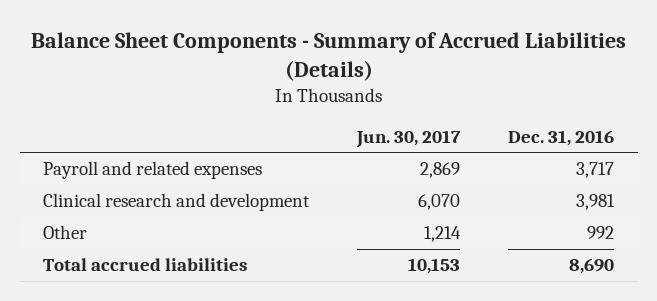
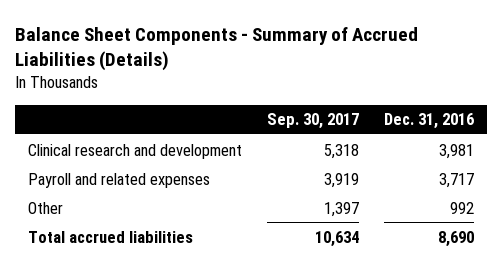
[356,129,462,148] Jun. 30, 2017 -> none
none -> [267,113,360,130] Sep. 30, 2017
[43,161,263,180] Payroll and related expenses -> [27,172,210,188] Payroll and related expenses

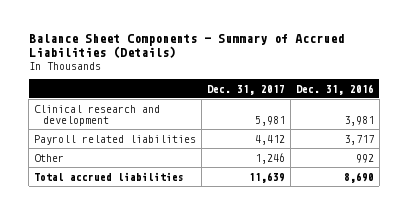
[267,113,360,130] Sep. 30, 2017 -> none
none -> [207,84,286,95] Dec. 31, 2017
[27,172,210,188] Payroll and related expenses -> [34,134,197,145] Payroll related liabilities

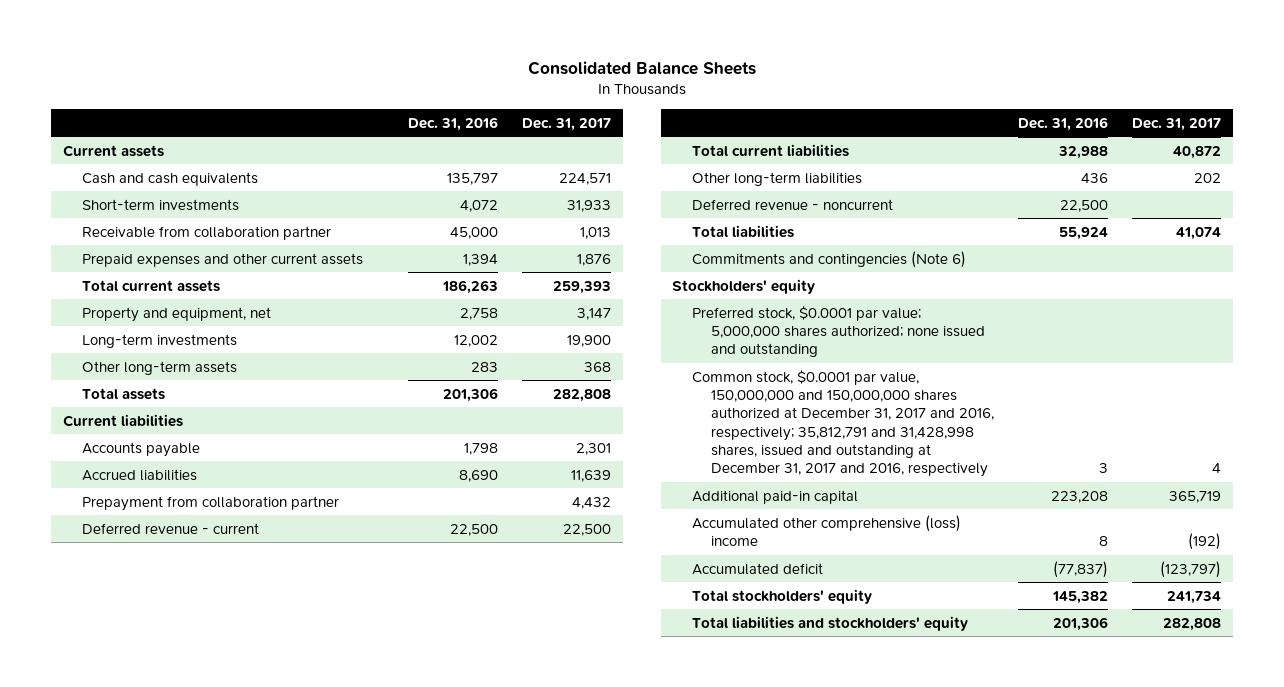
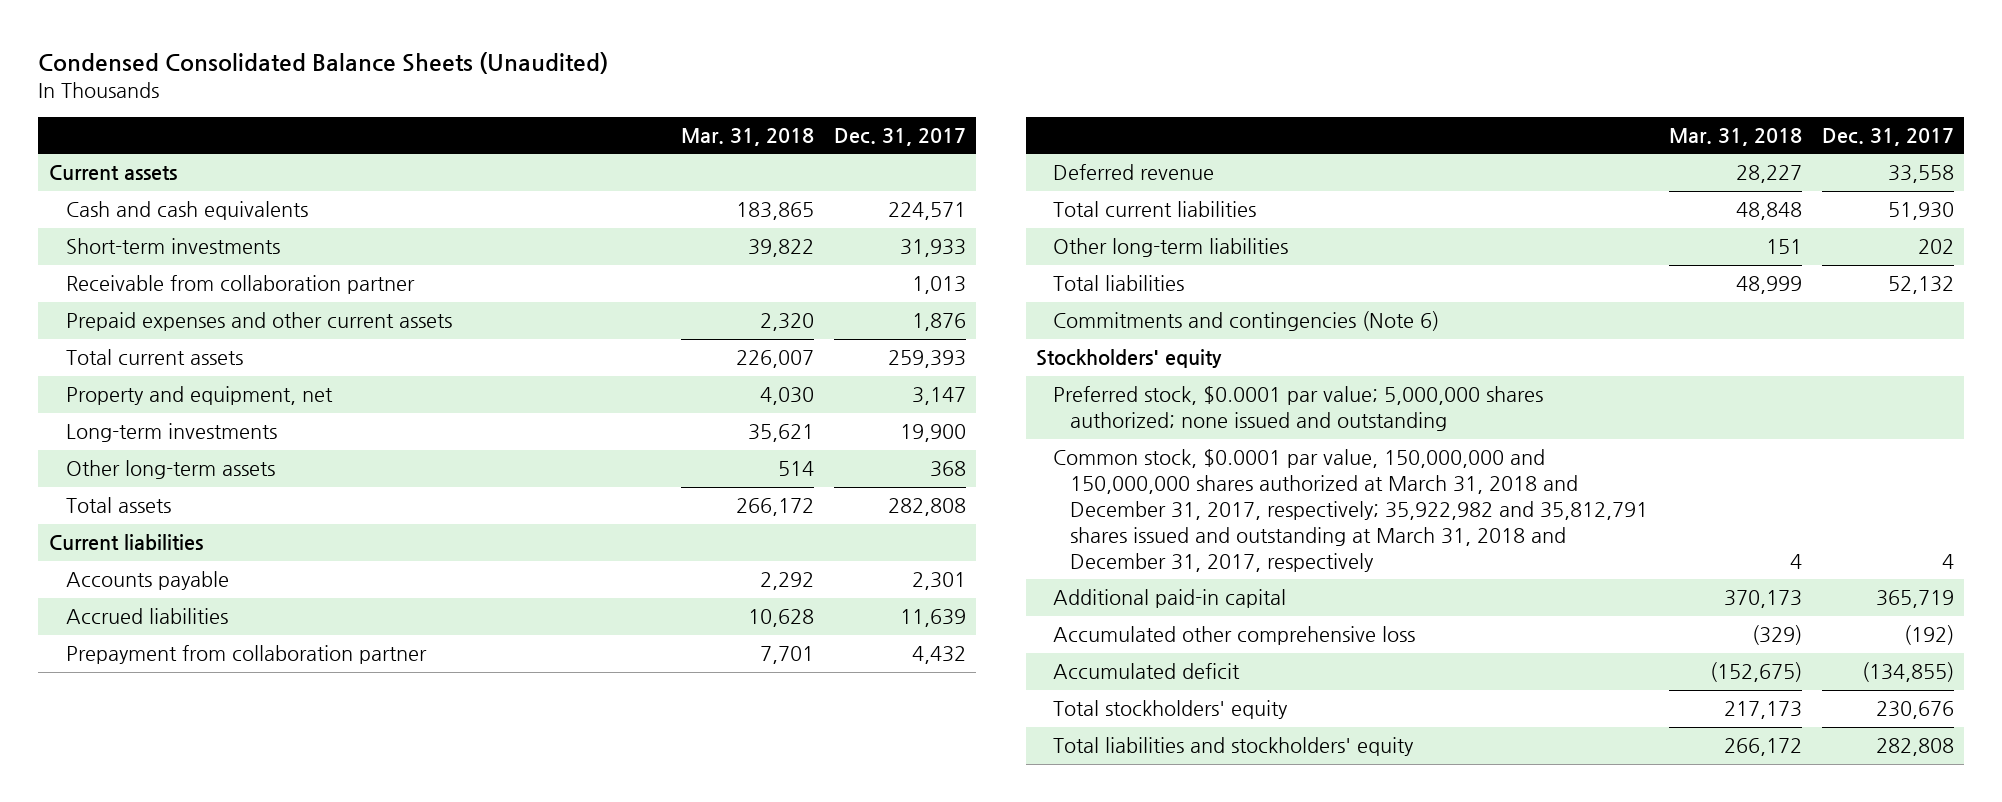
[527,60,756,75] Consolidated Balance Sheets -> [38,51,609,74] Condensed Consolidated Balance Sheets (Unaudited)
[408,116,499,131] Dec. 31, 2016 -> none
none -> [680,128,814,147] Mar. 31, 2018
[81,522,259,534] Deferred revenue - current -> [1053,164,1215,181] Deferred revenue
[563,523,612,536] 22,500 -> [1887,165,1954,184] 33,558
[1172,145,1221,159] 40,872 -> [1887,202,1954,221] 51,930
[691,198,893,210] Deferred revenue - noncurrent -> none
[1175,226,1221,240] 41,074 -> [1887,276,1954,295] 52,132
[691,369,995,478] Common stock, $0.0001 par value, 150,000,000 and 150,000,000 shares authorized at December 31, 2017 and 2016, respectively; 35,812,791 and 31,428,998 shares, issued and outstanding at December 31, 2017 and 2016, respectively -> [1053,449,1649,572] Common stock, $0.0001 par value, 150,000,000 and 150,000,000 shares authorized at March 31, 2018 and December 31, 2017, respectively; 35,922,982 and 35,812,791 shares issued and outstanding at March 31, 2018 and December 31, 2017, respectively
[691,514,961,547] Accumulated other comprehensive (loss) income -> [1053,626,1416,646] Accumulated other comprehensive loss
[1159,560,1221,578] (123,797) -> [1861,662,1954,683] (134,855)
[1166,590,1221,604] 241,734 -> [1875,701,1954,720] 230,676

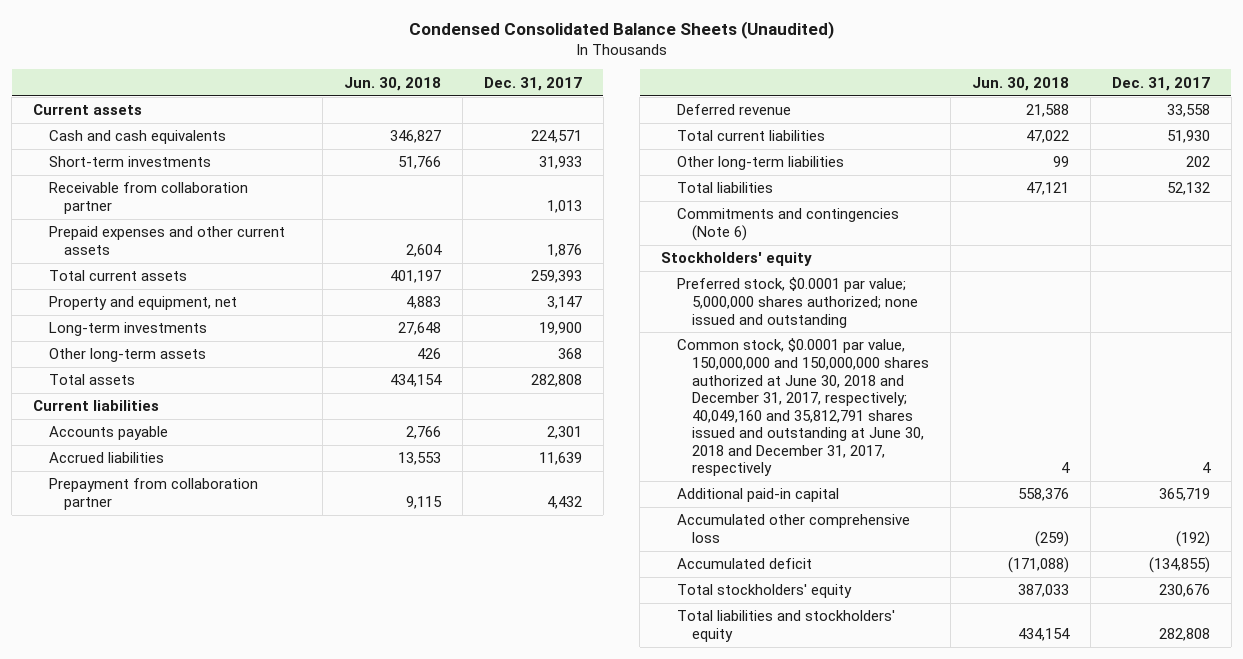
[680,128,814,147] Mar. 31, 2018 -> none
none -> [343,76,441,91] Jun. 30, 2018
[1053,449,1649,572] Common stock, $0.0001 par value, 150,000,000 and 150,000,000 shares authorized at March 31, 2018 and December 31, 2017, respectively; 35,922,982 and 35,812,791 shares issued and outstanding at March 31, 2018 and December 31, 2017, respectively -> [676,338,930,477] Common stock, $0.0001 par value, 150,000,000 and 150,000,000 shares authorized at June 30, 2018 and December 31, 2017, respectively; 40,049,160 and 35,812,791 shares issued and outstanding at June 30, 2018 and December 31, 2017, respectively

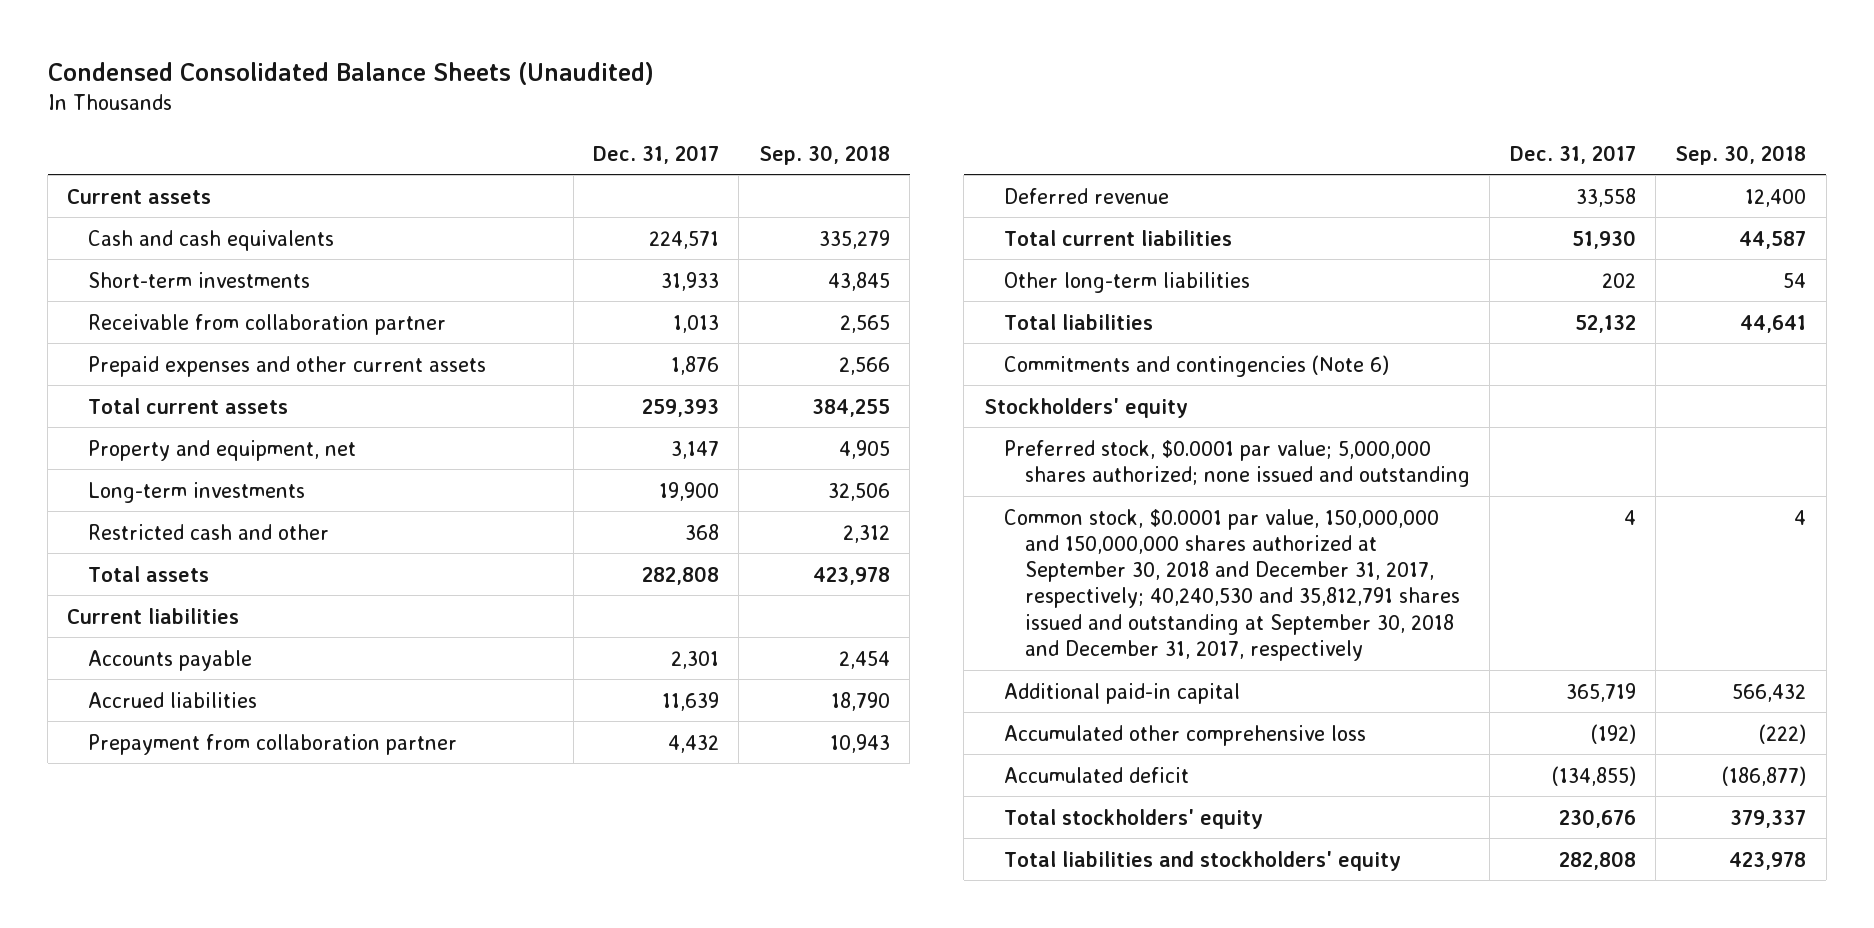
[343,76,441,91] Jun. 30, 2018 -> none
none -> [758,144,890,165] Sep. 30, 2018
[48,348,206,363] Other long-term assets -> [87,523,329,540] Restricted cash and other
[676,338,930,477] Common stock, $0.0001 par value, 150,000,000 and 150,000,000 shares authorized at June 30, 2018 and December 31, 2017, respectively; 40,049,160 and 35,812,791 shares issued and outstanding at June 30, 2018 and December 31, 2017, respectively -> [1004,508,1460,661] Common stock, $0.0001 par value, 150,000,000 and 150,000,000 shares authorized at September 30, 2018 and December 31, 2017, respectively; 40,240,530 and 35,812,791 shares issued and outstanding at September 30, 2018 and December 31, 2017, respectively

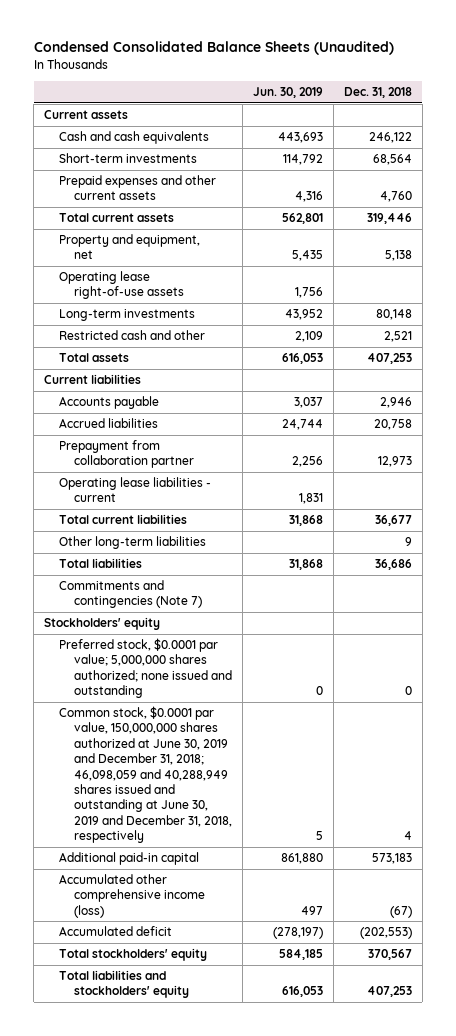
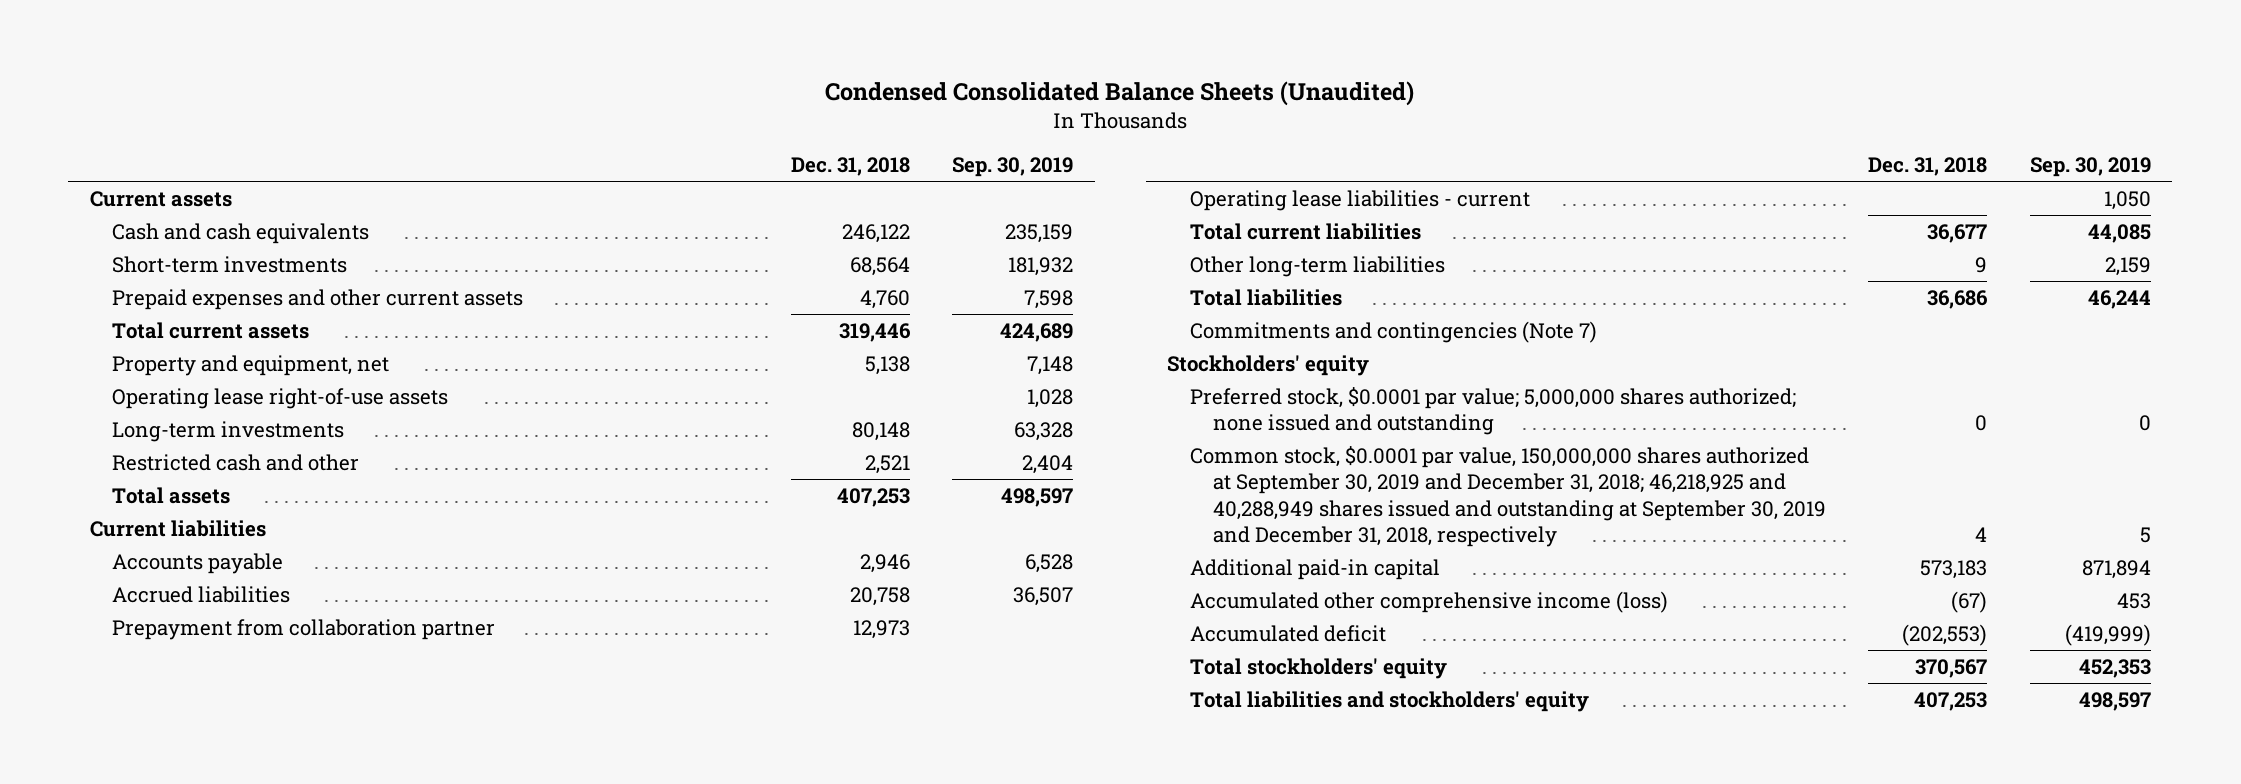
[253,87,324,99] Jun. 30, 2019 -> none
none -> [952,157,1074,178] Sep. 30, 2019
[59,706,233,844] Common stock, $0.0001 par value, 150,000,000 shares authorized at June 30, 2019 and December 31, 2018; 46,098,059 and 40,288,949 shares issued and outstanding at June 30, 2019 and December 31, 2018, respectively -> [1189,445,1826,548] Common stock, $0.0001 par value, 150,000,000 shares authorized at September 30, 2019 and December 31, 2018; 46,218,925 and 40,288,949 shares issued and outstanding at September 30, 2019 and December 31, 2018, respectively

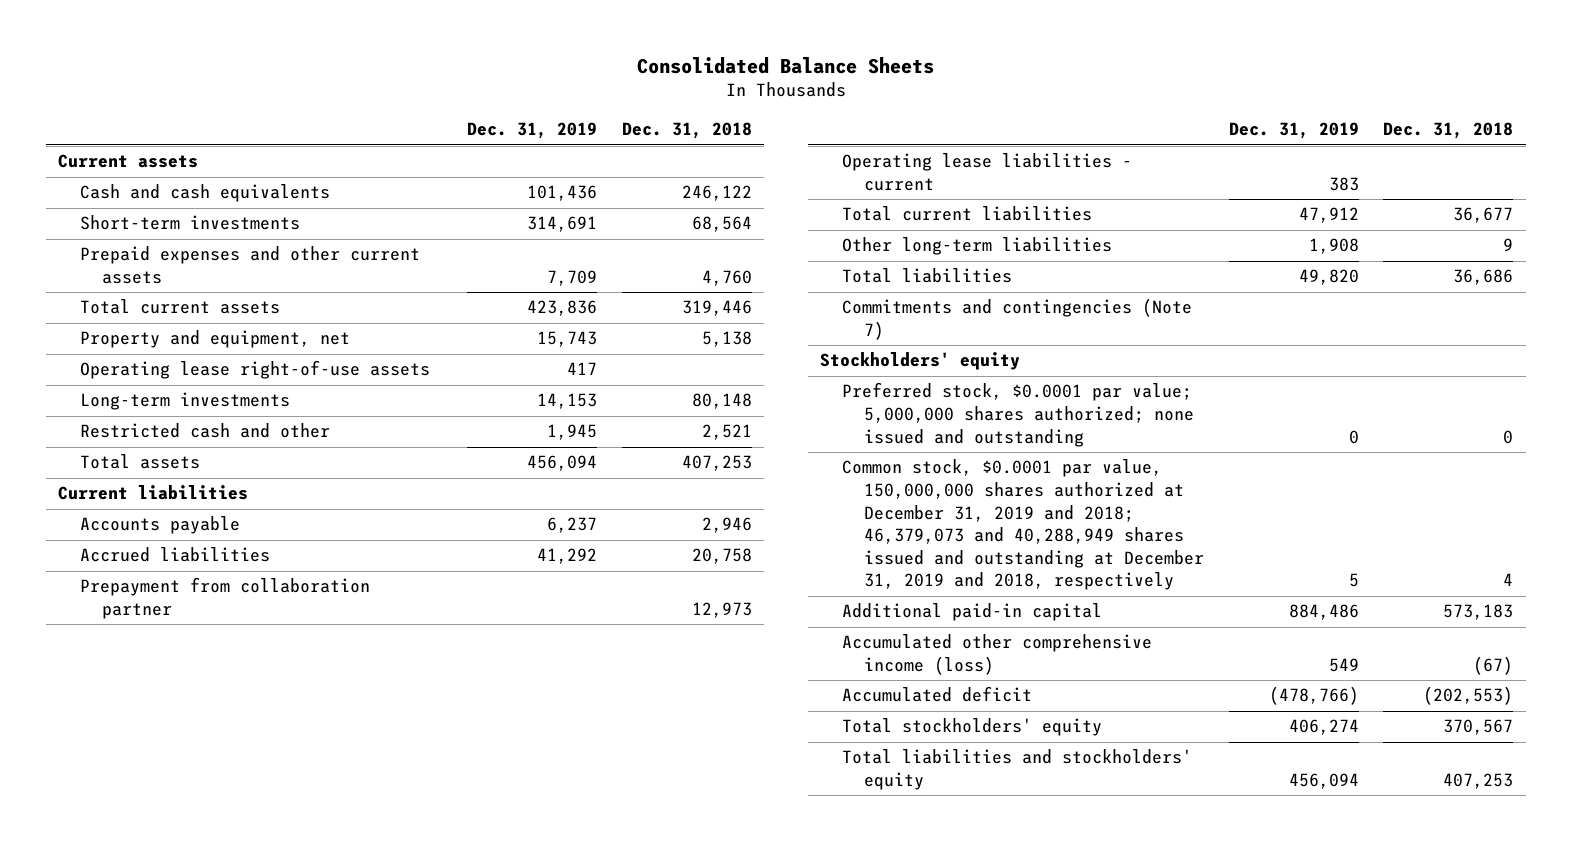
[825,81,1415,107] Condensed Consolidated Balance Sheets (Unaudited) -> [636,56,934,74] Consolidated Balance Sheets
[952,157,1074,178] Sep. 30, 2019 -> none
none -> [466,122,597,140] Dec. 31, 2019
[1189,445,1826,548] Common stock, $0.0001 par value, 150,000,000 shares authorized at September 30, 2019 and December 31, 2018; 46,218,925 and 40,288,949 shares issued and outstanding at September 30, 2019 and December 31, 2018, respectively -> [842,459,1205,591] Common stock, $0.0001 par value, 150,000,000 shares authorized at December 31, 2019 and 2018; 46,379,073 and 40,288,949 shares issued and outstanding at December 31, 2019 and 2018, respectively

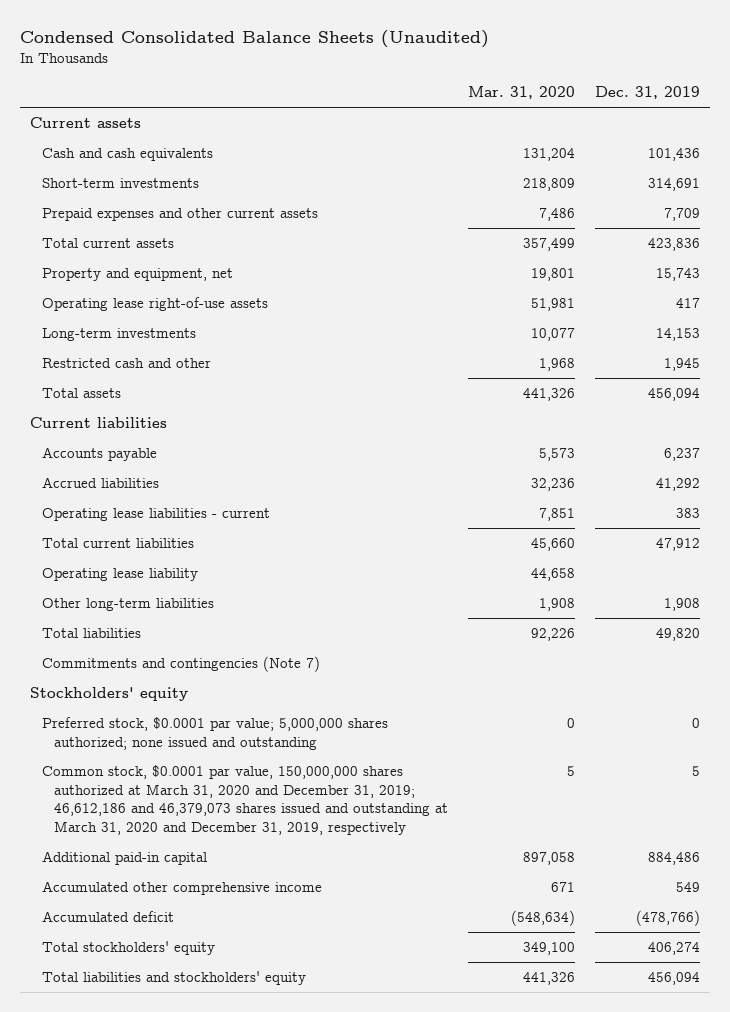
[636,56,934,74] Consolidated Balance Sheets -> [20,29,490,48] Condensed Consolidated Balance Sheets (Unaudited)
[621,122,752,140] Dec. 31, 2018 -> none
none -> [467,86,575,100] Mar. 31, 2020
[80,577,371,620] Prepayment from collaboration partner -> none
none -> [42,567,199,581] Operating lease liability
[842,459,1205,591] Common stock, $0.0001 par value, 150,000,000 shares authorized at December 31, 2019 and 2018; 46,379,073 and 40,288,949 shares issued and outstanding at December 31, 2019 and 2018, respectively -> [42,764,449,836] Common stock, $0.0001 par value, 150,000,000 shares authorized at March 31, 2020 and December 31, 2019; 46,612,186 and 46,379,073 shares issued and outstanding at March 31, 2020 and December 31, 2019, respectively
[842,634,1153,676] Accumulated other comprehensive income (loss) -> [42,880,323,895] Accumulated other comprehensive income

